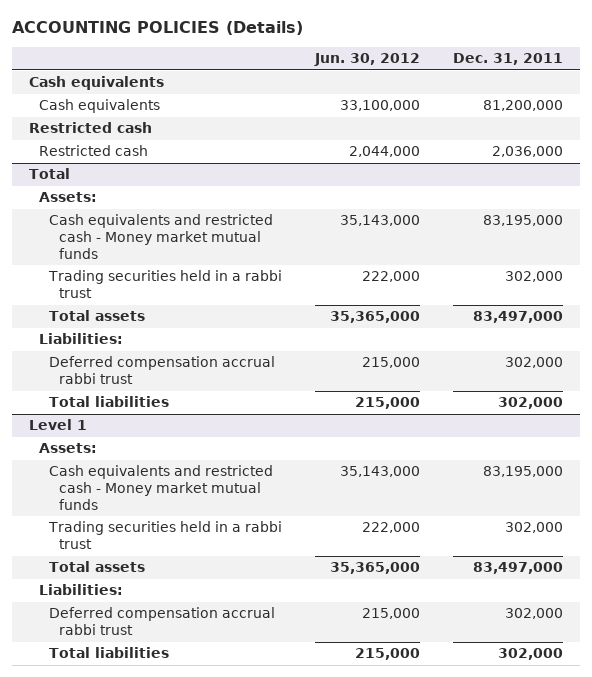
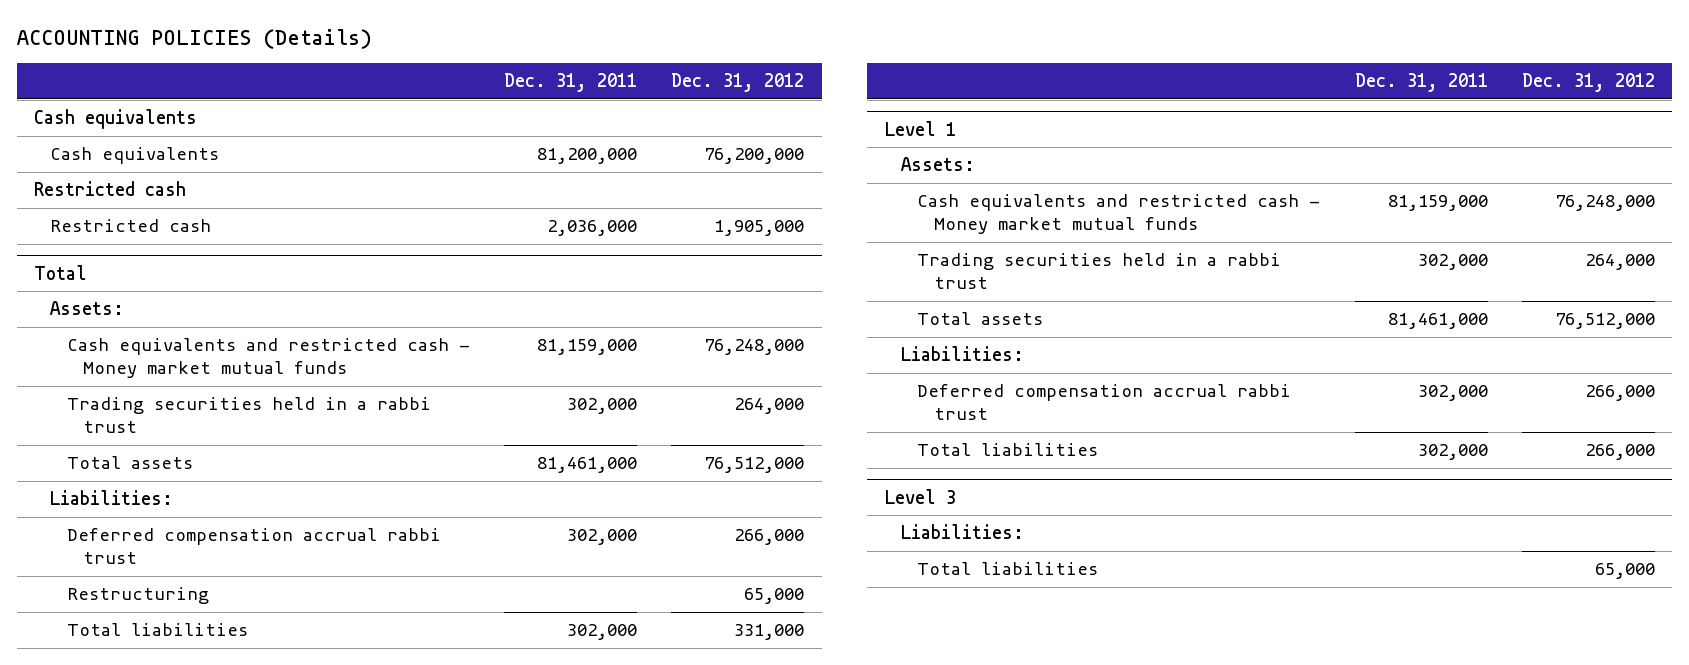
[314,53,421,67] Jun. 30, 2012 -> none
none -> [671,73,805,93] Dec. 31, 2012
[483,215,564,227] 83,195,000 -> [536,339,637,356] 81,159,000
[473,311,564,324] 83,497,000 -> [536,457,637,474] 81,461,000
none -> [66,587,209,605] Restructuring
[483,466,564,478] 83,195,000 -> [1387,195,1488,212] 81,159,000
[473,562,564,575] 83,497,000 -> [1387,313,1488,330] 81,461,000
none -> [884,488,956,504] Level 3
none -> [900,524,1024,540] Liabilities:
none -> [917,562,1099,576] Total liabilities

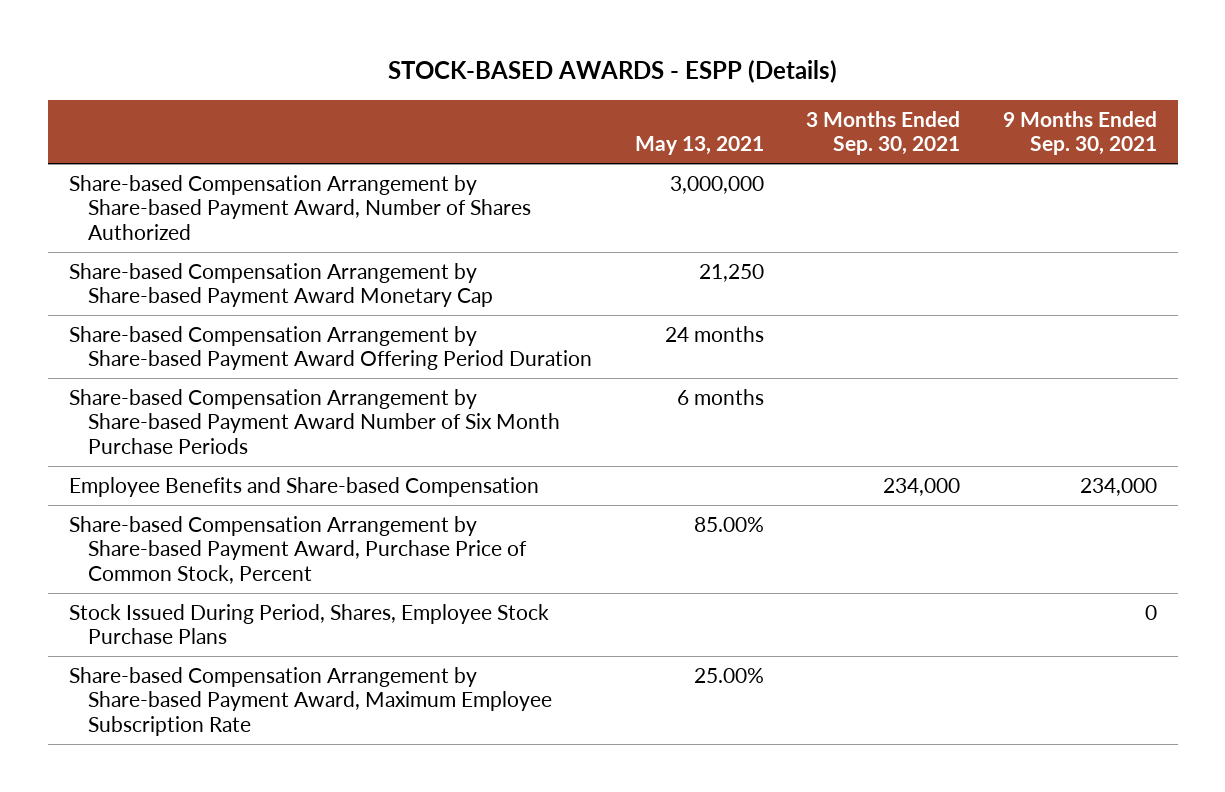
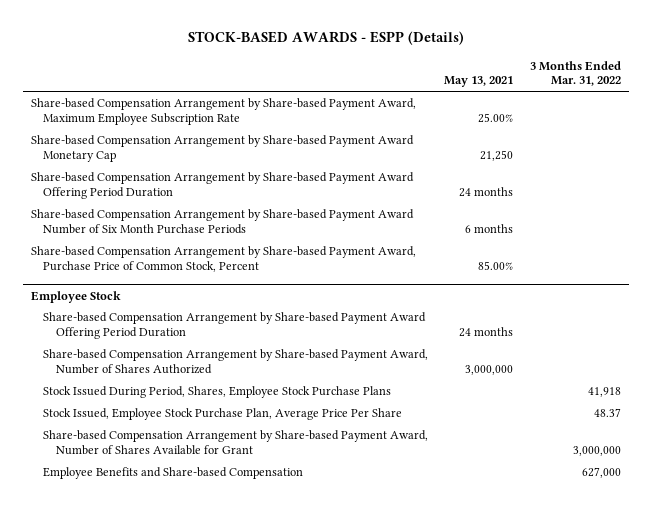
[806,110,961,156] 3 Months Ended Sep. 30, 2021 -> none
[1002,110,1157,156] 9 Months Ended Sep. 30, 2021 -> none
none -> [529,60,621,87] 3 Months Ended Mar. 31, 2022
[68,174,532,240] Share-based Compensation Arrangement by Share-based Payment Award, Number of Shares Authorized -> none
[68,666,553,736] Share-based Compensation Arrangement by Share-based Payment Award, Maximum Employee Subscription Rate -> [30,98,416,125] Share-based Compensation Arrangement by Share-based Payment Award, Maximum Employee Subscription Rate
[68,476,539,497] Employee Benefits and Share-based Compensation -> none
none -> [30,290,121,303] Employee Stock
none -> [43,312,427,339] Share-based Compensation Arrangement by Share-based Payment Award Offering Period Duration
none -> [43,349,429,374] Share-based Compensation Arrangement by Share-based Payment Award, Number of Shares Authorized
none -> [43,408,403,421] Stock Issued, Employee Stock Purchase Plan, Average Price Per Share
none -> [43,430,429,455] Share-based Compensation Arrangement by Share-based Payment Award, Number of Shares Available for Grant
none -> [43,467,304,480] Employee Benefits and Share-based Compensation

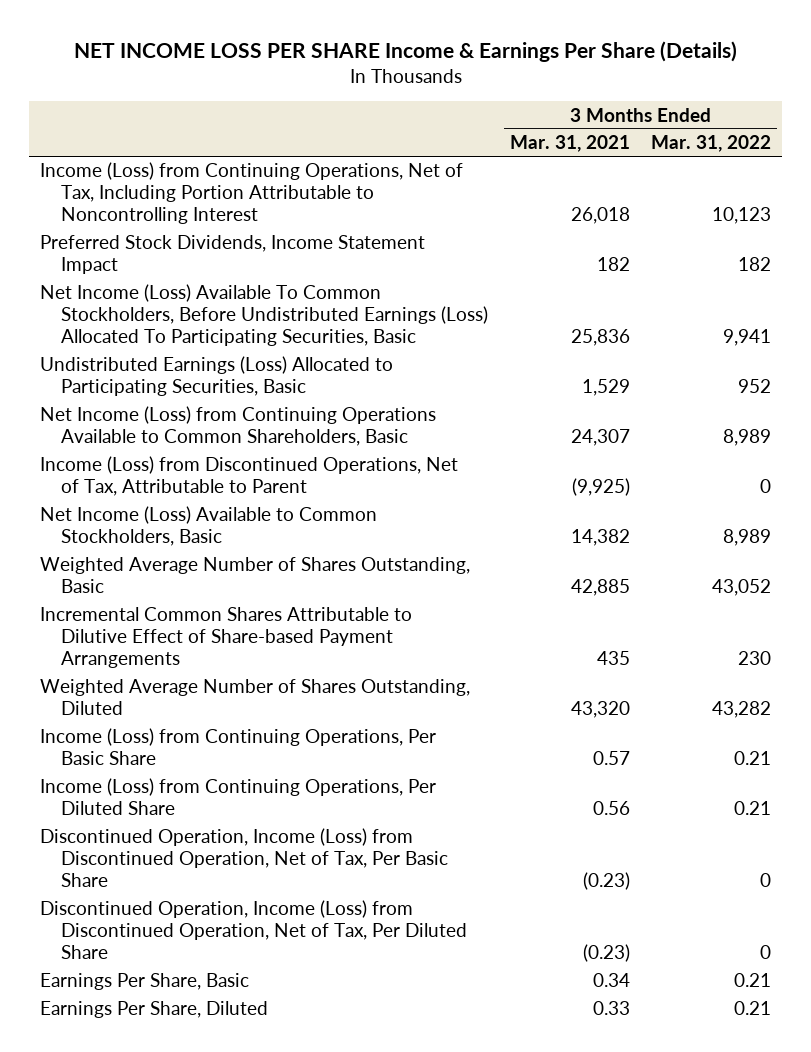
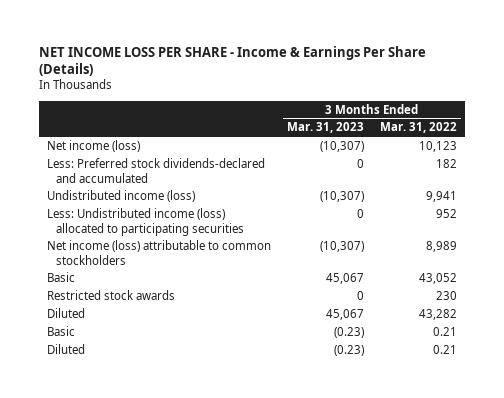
[73,40,737,62] NET INCOME LOSS PER SHARE Income & Earnings Per Share (Details) -> [38,45,426,77] NET INCOME LOSS PER SHARE - Income & Earnings Per Share (Details)
[509,135,630,153] Mar. 31, 2021 -> none
none -> [286,122,364,134] Mar. 31, 2023
[40,456,459,497] Income (Loss) from Discontinued Operations, Net of Tax, Attributable to Parent -> none
[40,506,378,547] Net Income (Loss) Available to Common Stockholders, Basic -> none
[40,728,437,766] Income (Loss) from Continuing Operations, Per Basic Share -> none
[40,778,437,816] Income (Loss) from Continuing Operations, Per Diluted Share -> none
[40,828,449,888] Discontinued Operation, Income (Loss) from Discontinued Operation, Net of Tax, Per Basic Share -> none
[40,900,468,960] Discontinued Operation, Income (Loss) from Discontinued Operation, Net of Tax, Per Diluted Share -> none
[40,162,464,225] Income (Loss) from Continuing Operations, Net of Tax, Including Portion Attributable to Noncontrolling Interest -> [46,139,140,152] Net income (loss)
[40,235,426,275] Preferred Stock Dividends, Income Statement Impact -> [46,157,265,183] Less: Preferred stock dividends-declared and accumulated
[40,284,489,347] Net Income (Loss) Available To Common Stockholders, Before Undistributed Earnings (Loss) Allocated To Participating Securities, Basic -> [46,189,195,202] Undistributed income (loss)
[40,356,394,397] Undistributed Earnings (Loss) Allocated to Participating Securities, Basic -> [46,207,245,236] Less: Undistributed income (loss) allocated to participating securities
[40,406,437,447] Net Income (Loss) from Continuing Operations Available to Common Shareholders, Basic -> [46,239,271,265] Net income (loss) attributable to common stockholders
[40,557,471,594] Weighted Average Number of Shares Outstanding, Basic -> [46,271,75,282] Basic
[40,607,413,669] Incremental Common Shares Attributable to Dilutive Effect of Share-based Payment Arrangements -> [46,289,175,300] Restricted stock awards
[40,679,471,716] Weighted Average Number of Shares Outstanding, Diluted -> [46,307,85,318] Diluted
[40,973,250,991] Earnings Per Share, Basic -> [46,325,75,336] Basic
[40,1001,269,1019] Earnings Per Share, Diluted -> [46,343,85,354] Diluted

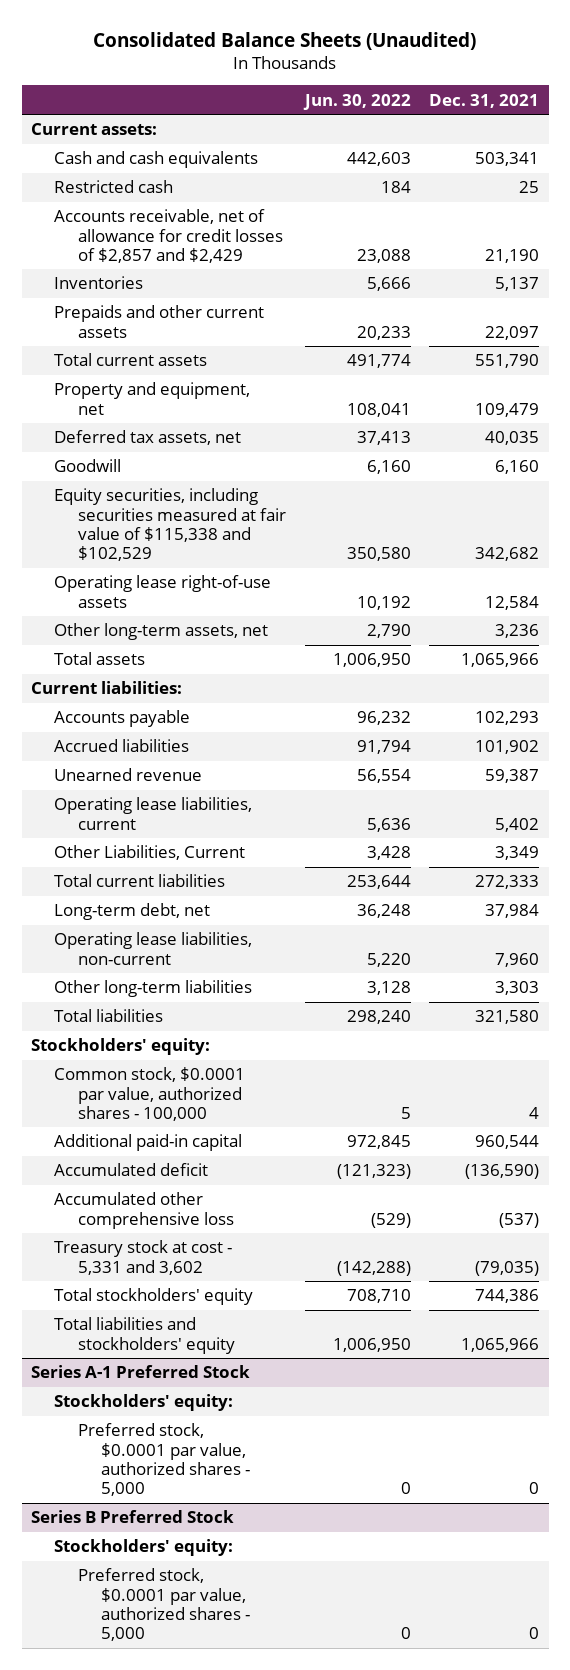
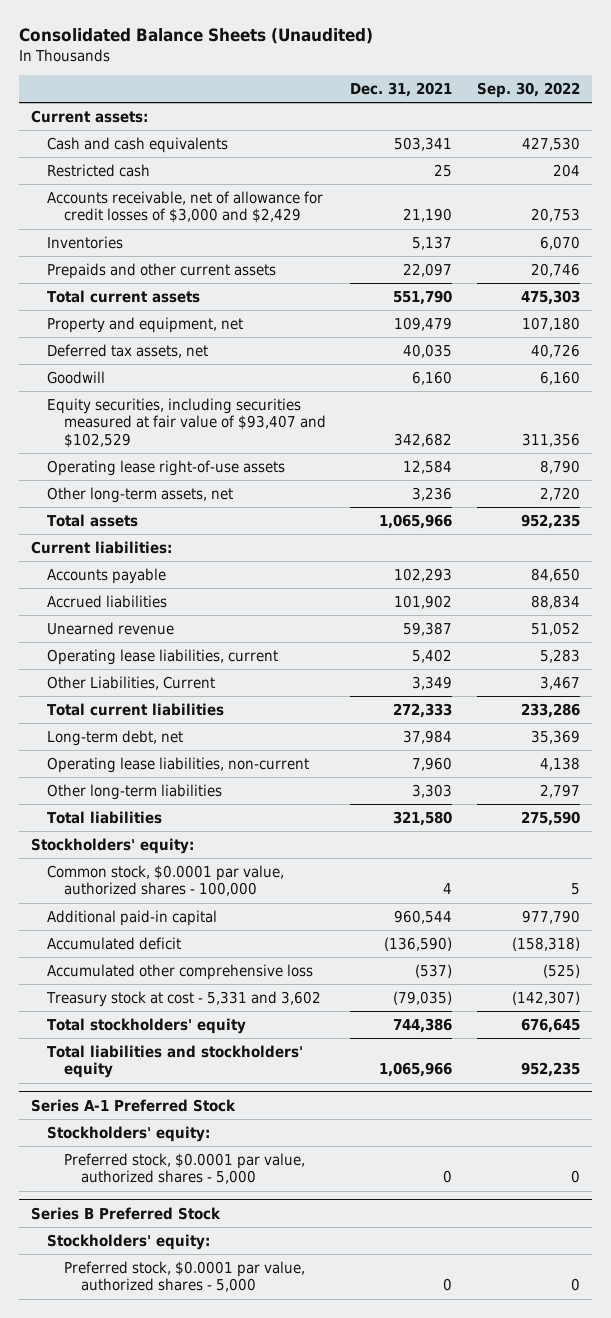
[302,93,411,110] Jun. 30, 2022 -> none
none -> [476,81,580,98] Sep. 30, 2022
[54,209,283,263] Accounts receivable, net of allowance for credit losses of $2,857 and $2,429 -> [47,190,324,224] Accounts receivable, net of allowance for credit losses of $3,000 and $2,429
[54,488,286,561] Equity securities, including securities measured at fair value of $115,338 and $102,529 -> [47,397,327,448] Equity securities, including securities measured at fair value of $93,407 and $102,529

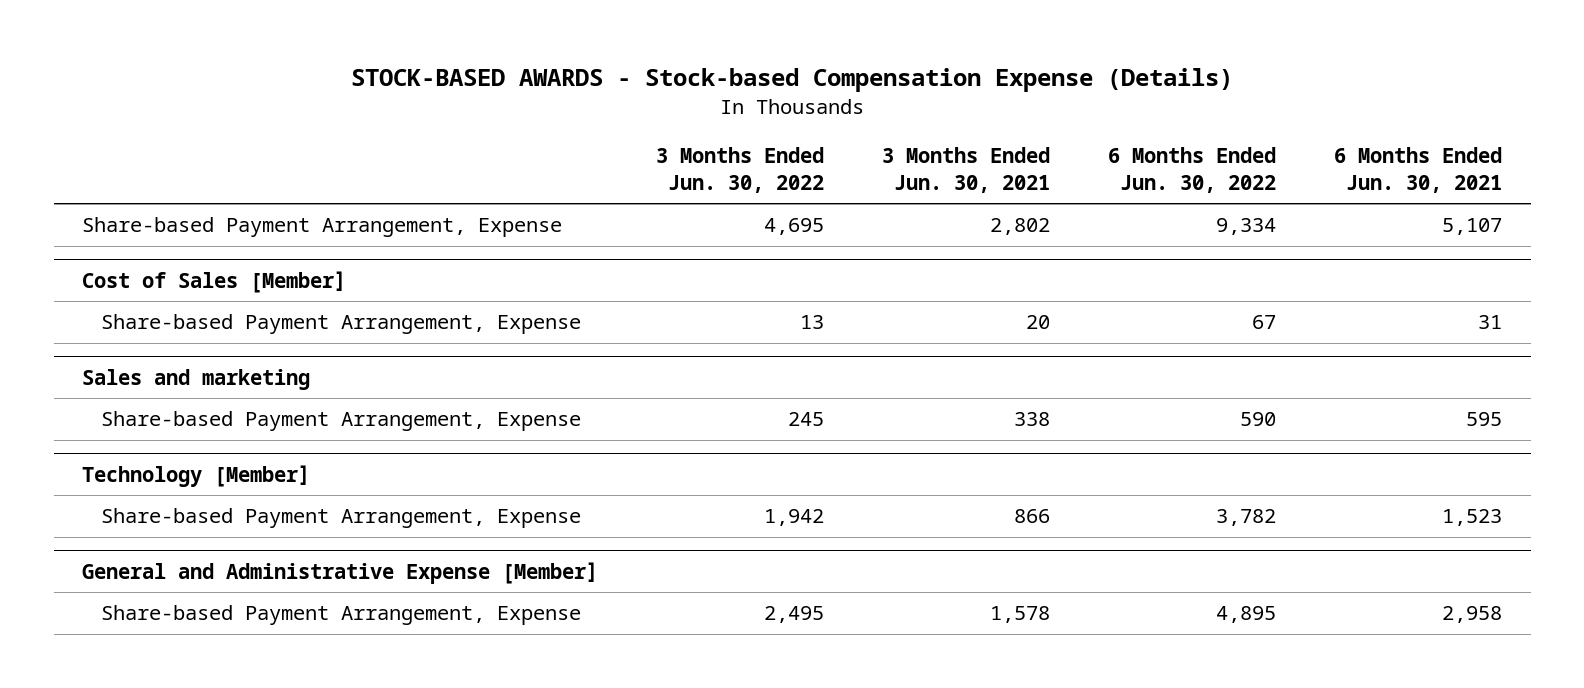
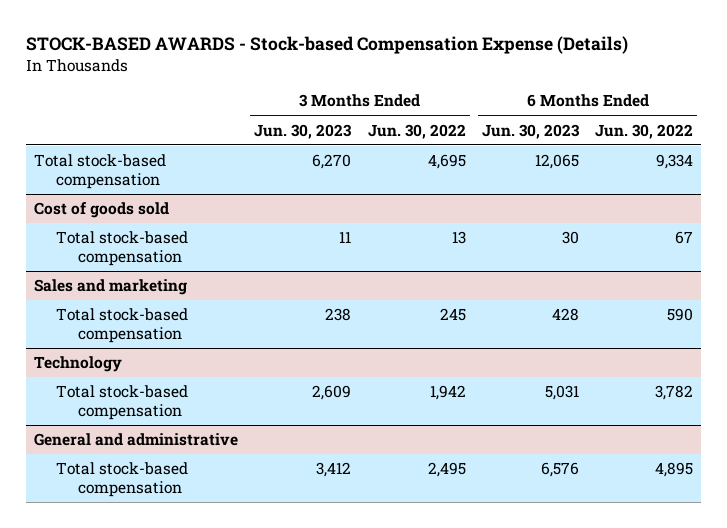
[882,146,1051,193] 3 Months Ended Jun. 30, 2021 -> none
[1333,146,1502,193] 6 Months Ended Jun. 30, 2021 -> none
none -> [254,123,353,139] Jun. 30, 2023
none -> [481,123,580,139] Jun. 30, 2023
[82,217,563,238] Share-based Payment Arrangement, Expense -> [34,154,167,189] Total stock-based compensation
[82,270,347,293] Cost of Sales [Member] -> [34,202,170,219] Cost of goods sold
[101,314,582,335] Share-based Payment Arrangement, Expense -> [56,231,189,266] Total stock-based compensation
[101,411,582,432] Share-based Payment Arrangement, Expense -> [56,308,189,343] Total stock-based compensation
[82,464,311,487] Technology [Member] -> [34,356,123,373] Technology
[101,508,582,529] Share-based Payment Arrangement, Expense -> [56,385,189,420] Total stock-based compensation
[82,561,599,584] General and Administrative Expense [Member] -> [34,433,239,447] General and administrative
[101,605,582,626] Share-based Payment Arrangement, Expense -> [56,462,189,497] Total stock-based compensation

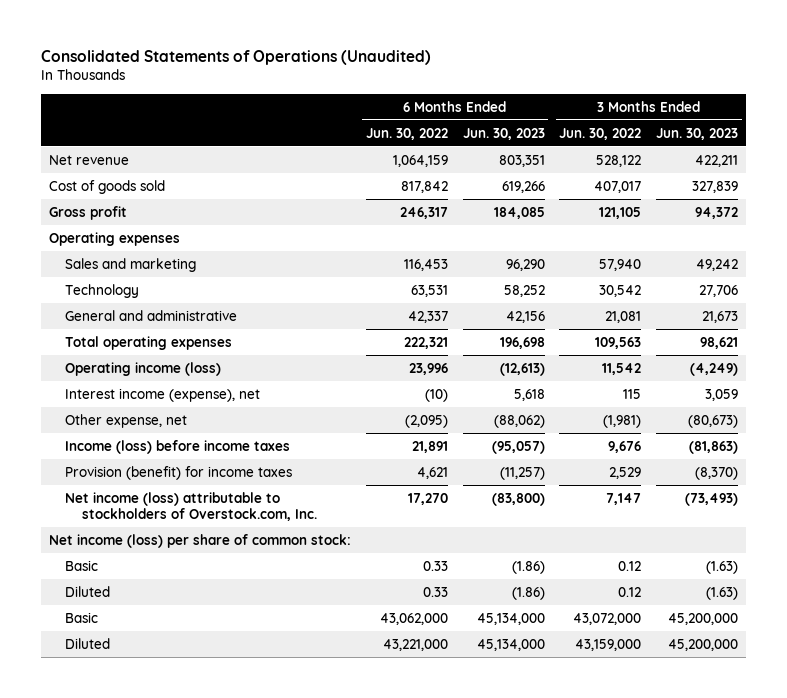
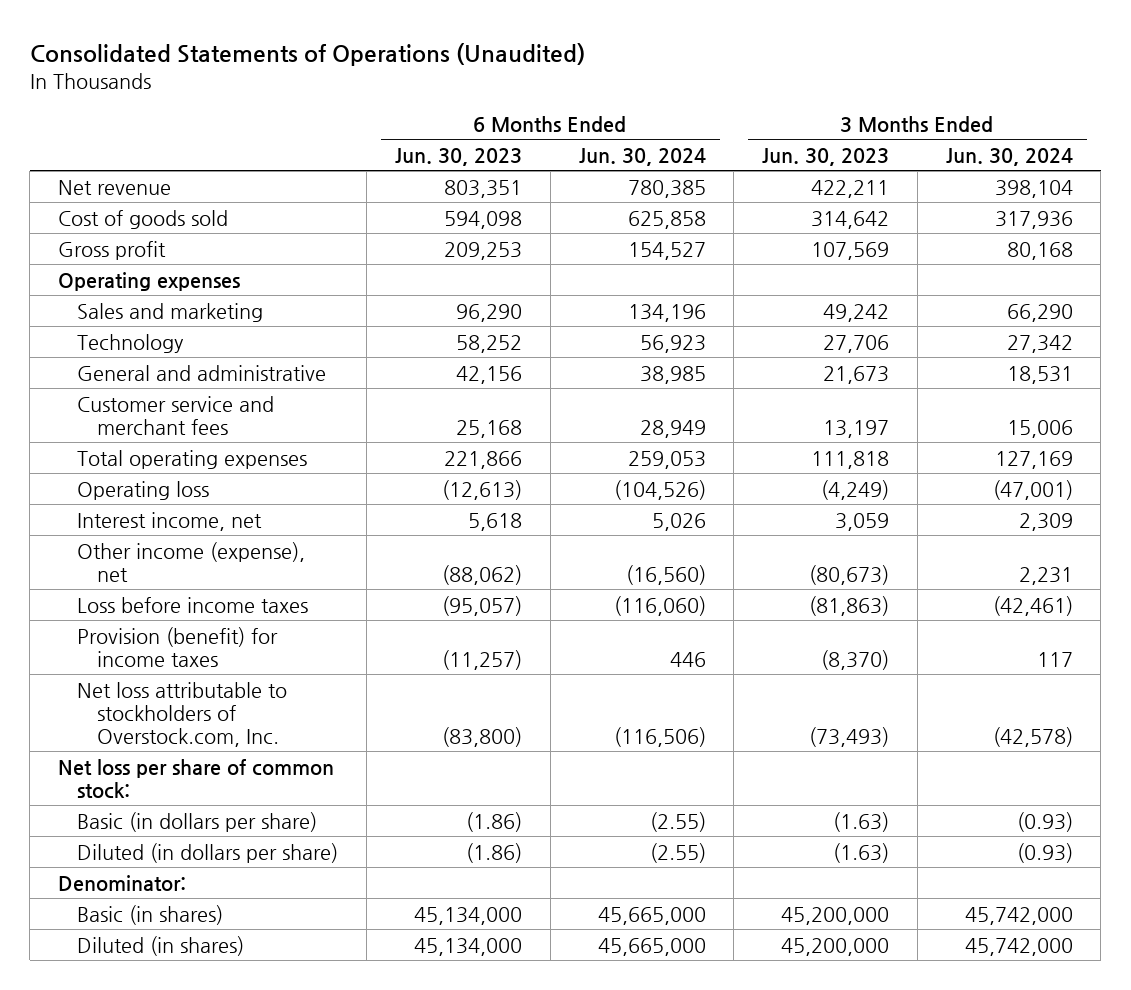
[365,127,448,140] Jun. 30, 2022 -> none
[559,127,642,140] Jun. 30, 2022 -> none
none -> [578,147,706,166] Jun. 30, 2024
none -> [945,147,1073,166] Jun. 30, 2024
[501,180,545,193] 619,266 -> [444,210,523,229] 594,098
[692,180,739,193] 327,839 -> [811,210,890,229] 314,642
[493,206,545,219] 184,085 -> [444,241,523,260] 209,253
[695,206,739,219] 94,372 -> [811,241,890,260] 107,569
none -> [77,395,275,435] Customer service and merchant fees
[499,336,545,349] 196,698 -> [444,450,523,469] 221,866
[700,336,739,349] 98,621 -> [811,450,890,469] 111,818
[65,361,222,376] Operating income (loss) -> [77,480,210,500] Operating loss
[65,387,261,402] Interest income (expense), net -> [77,511,263,531] Interest income, net
[65,413,188,428] Other expense, net -> [77,541,306,582] Other income (expense), net
[65,439,291,454] Income (loss) before income taxes -> [77,596,309,613] Loss before income taxes
[65,491,317,521] Net income (loss) attributable to stockholders of Overstock.com, Inc. -> [77,681,288,747] Net loss attributable to stockholders of Overstock.com, Inc.
[48,533,351,548] Net income (loss) per share of common stock: -> [58,758,335,799] Net loss per share of common stock:
[65,559,99,571] Basic -> [77,811,318,832] Basic (in dollars per share)
[65,585,111,597] Diluted -> [77,842,339,863] Diluted (in dollars per share)
none -> [58,874,187,891] Denominator:
[65,611,99,623] Basic -> [77,904,224,925] Basic (in shares)
[65,637,111,649] Diluted -> [77,935,245,956] Diluted (in shares)

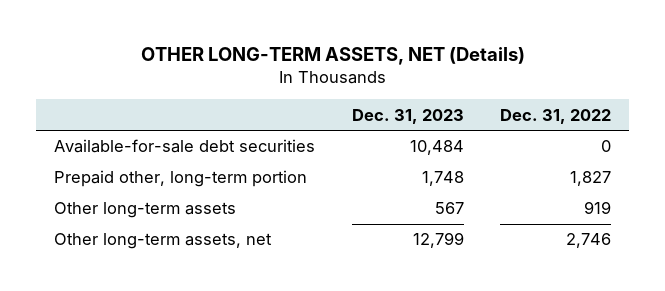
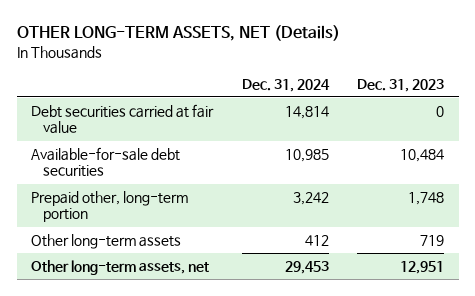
[500,108,612,124] Dec. 31, 2022 -> none
none -> [241,78,330,92] Dec. 31, 2024
none -> [30,104,214,135] Debt securities carried at fair value
[434,202,464,215] 567 -> [420,235,445,247] 719
[412,232,464,249] 12,799 -> [400,261,445,275] 12,951

